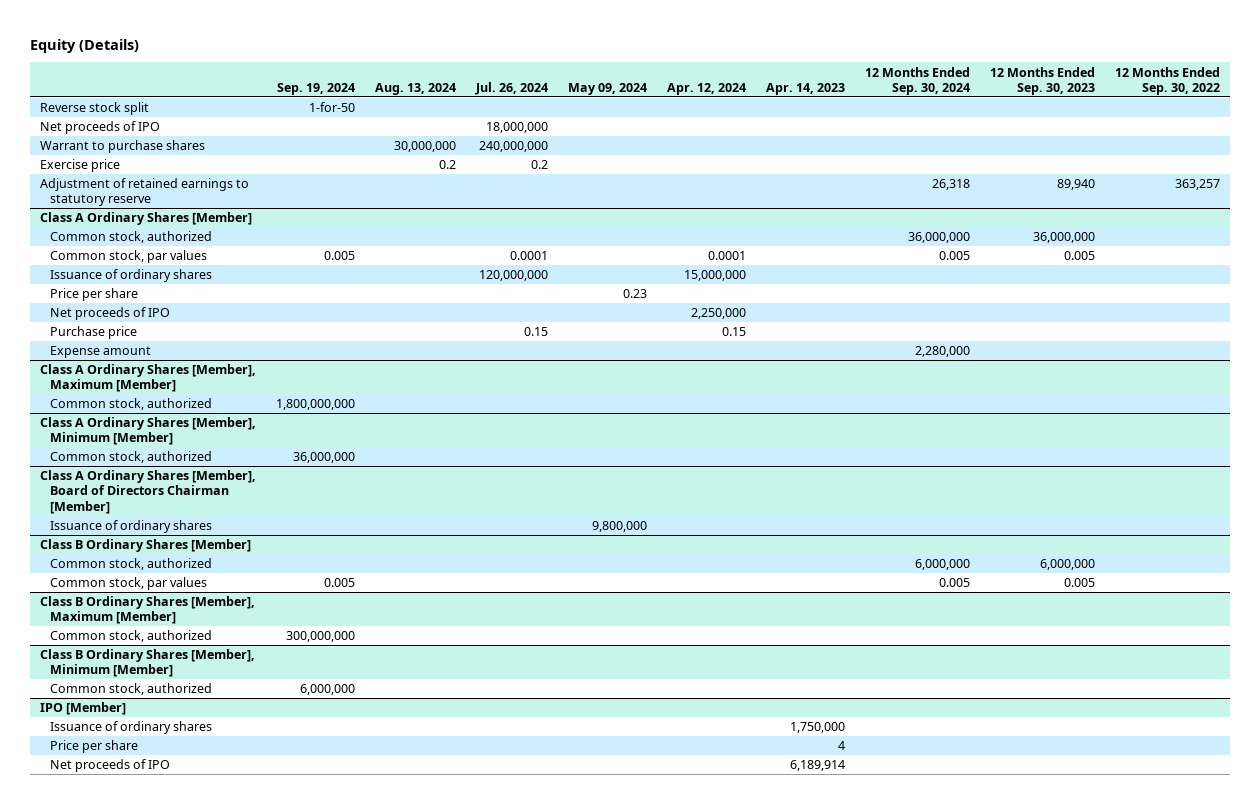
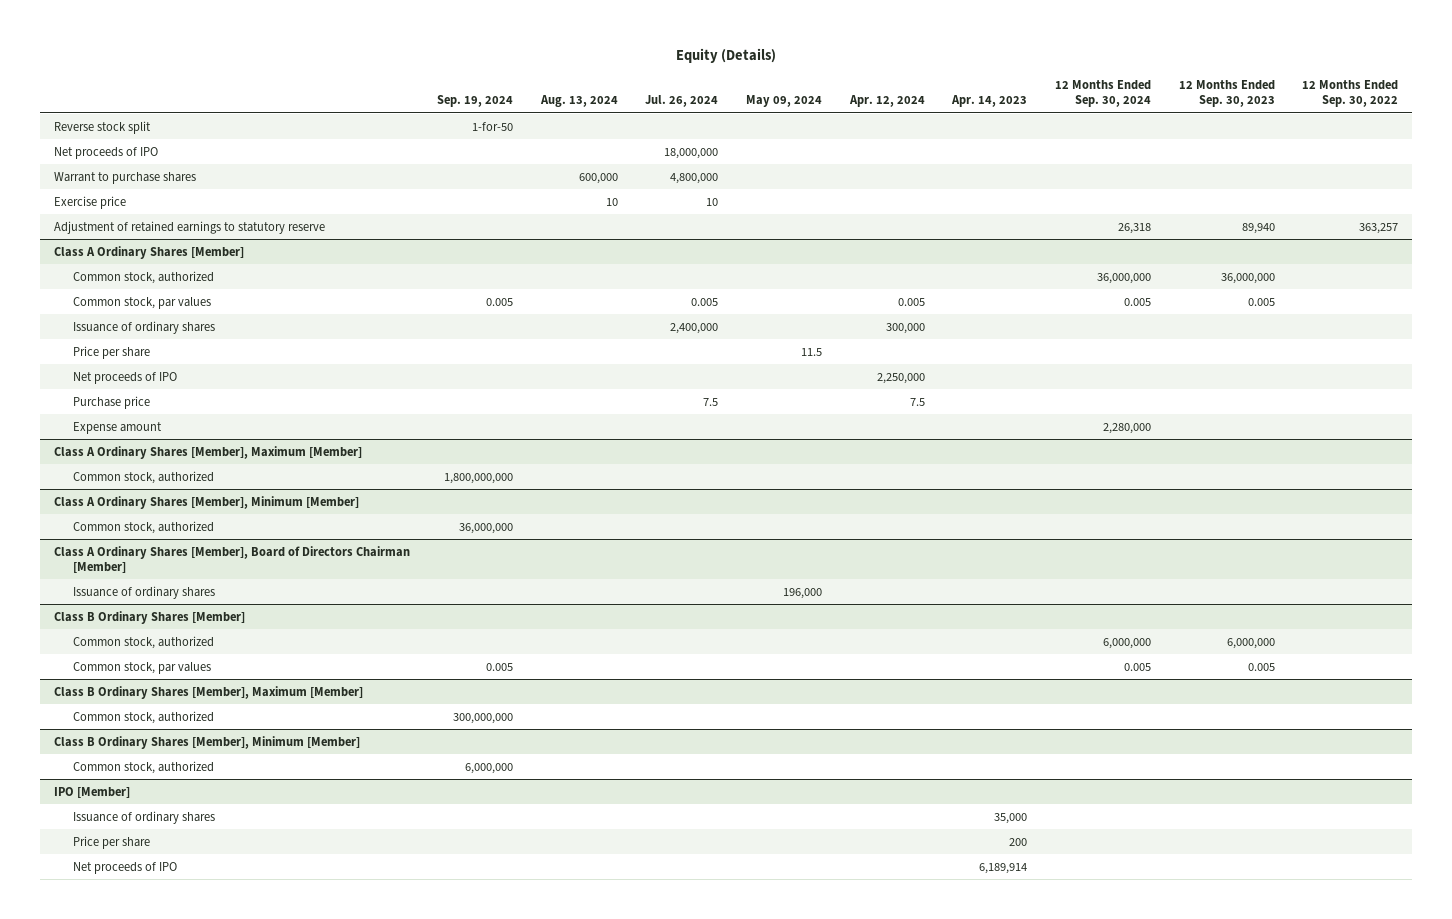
[394,141,457,153] 30,000,000 -> [578,172,618,184] 600,000
[479,141,549,153] 240,000,000 -> [670,172,719,184] 4,800,000
[439,160,457,170] 0.2 -> [605,197,618,206] 10
[531,160,549,170] 0.2 -> [706,197,719,206] 10
[510,251,549,261] 0.0001 -> [691,297,719,306] 0.005
[708,251,747,261] 0.0001 -> [897,297,925,306] 0.005
[479,270,549,282] 120,000,000 -> [670,322,719,334] 2,400,000
[684,270,747,282] 15,000,000 -> [885,322,925,334] 300,000
[623,289,648,299] 0.23 -> [801,347,823,356] 11.5
[524,327,549,337] 0.15 -> [703,397,719,406] 7.5
[722,327,747,337] 0.15 -> [909,397,925,406] 7.5
[592,521,648,533] 9,800,000 -> [783,587,823,599] 196,000
[790,722,846,734] 1,750,000 -> [994,812,1028,824] 35,000
[838,741,846,751] 4 -> [1009,837,1028,846] 200

